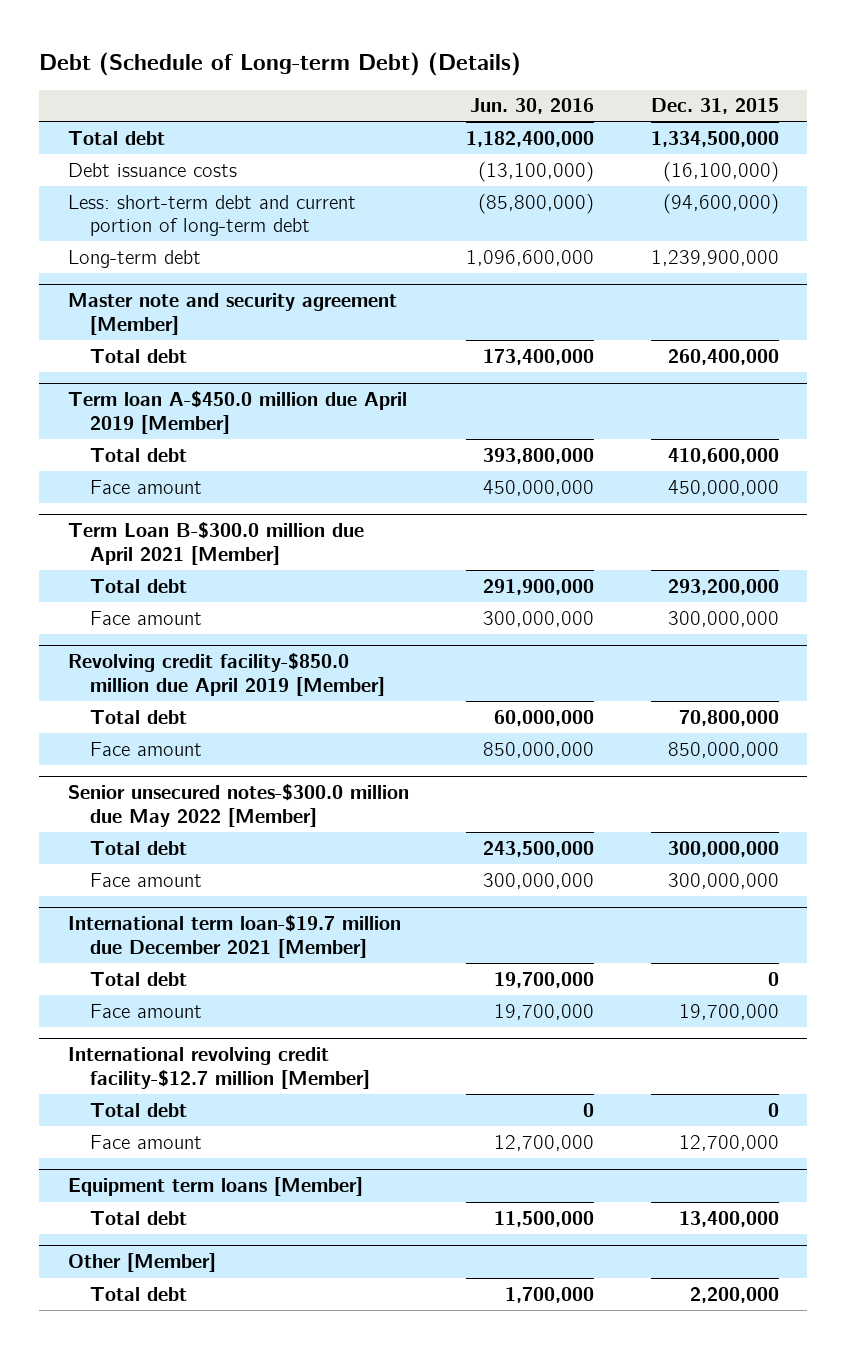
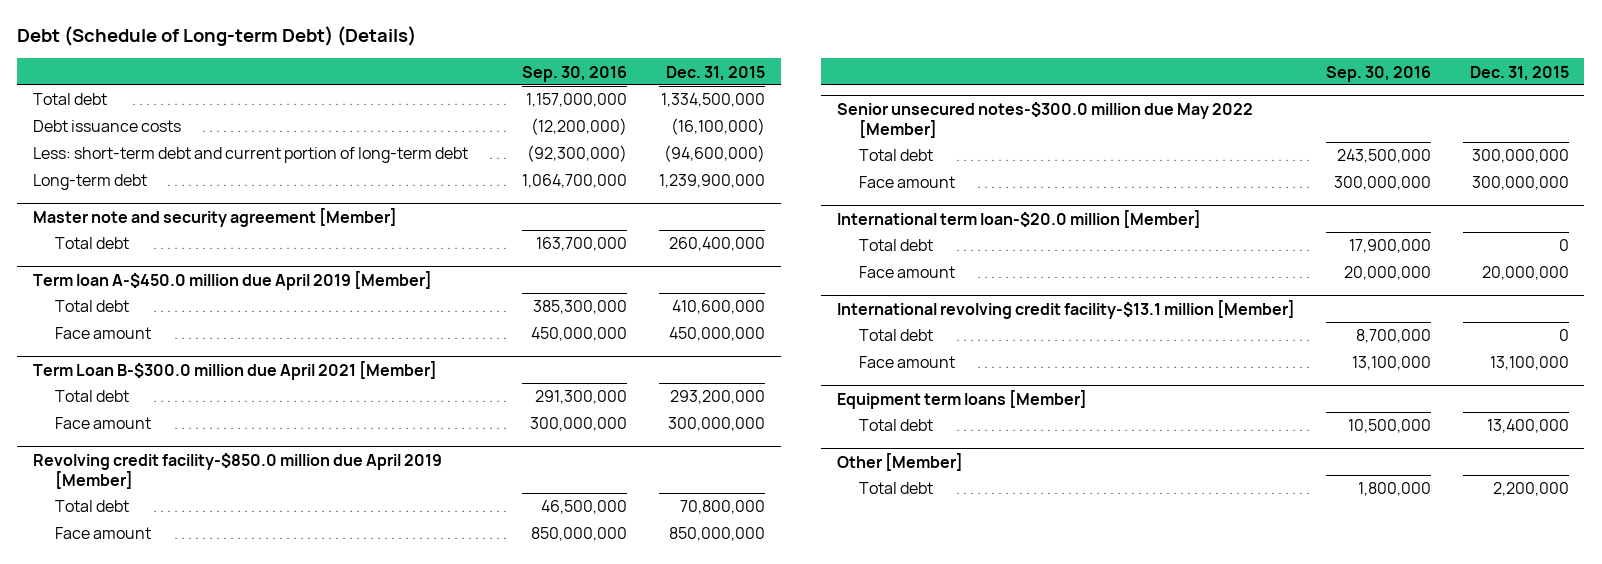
[469,98,594,115] Jun. 30, 2016 -> none
none -> [522,65,628,82] Sep. 30, 2016
[67,915,401,959] International term loan-$19.7 million due December 2021 [Member] -> [836,209,1201,228] International term loan-$20.0 million [Member]
[678,1003,779,1020] 19,700,000 -> [1481,266,1569,281] 20,000,000
[67,1047,371,1090] International revolving credit facility-$12.7 million [Member] -> [836,299,1295,319] International revolving credit facility-$13.1 million [Member]
[678,1134,779,1151] 12,700,000 -> [1489,356,1569,371] 13,100,000

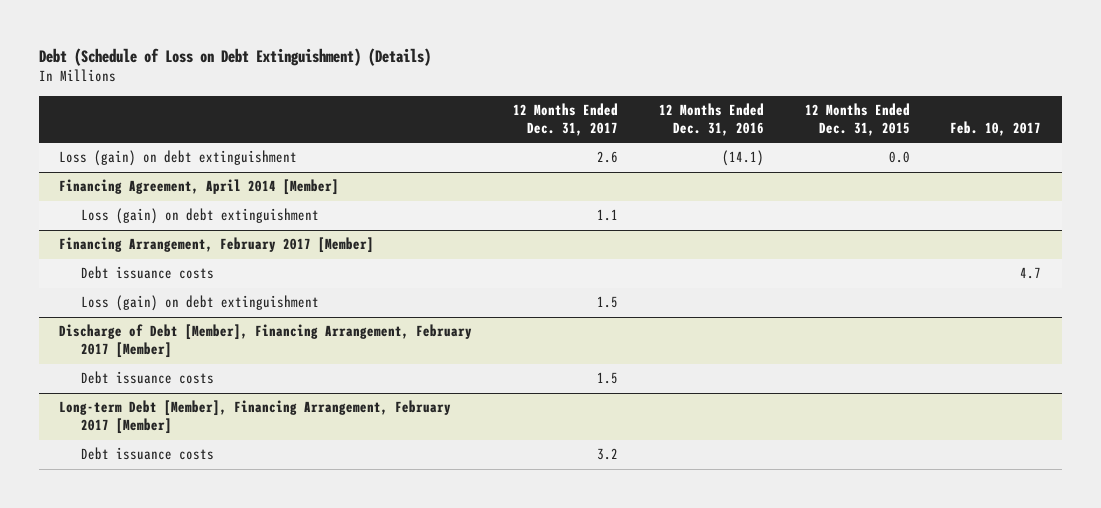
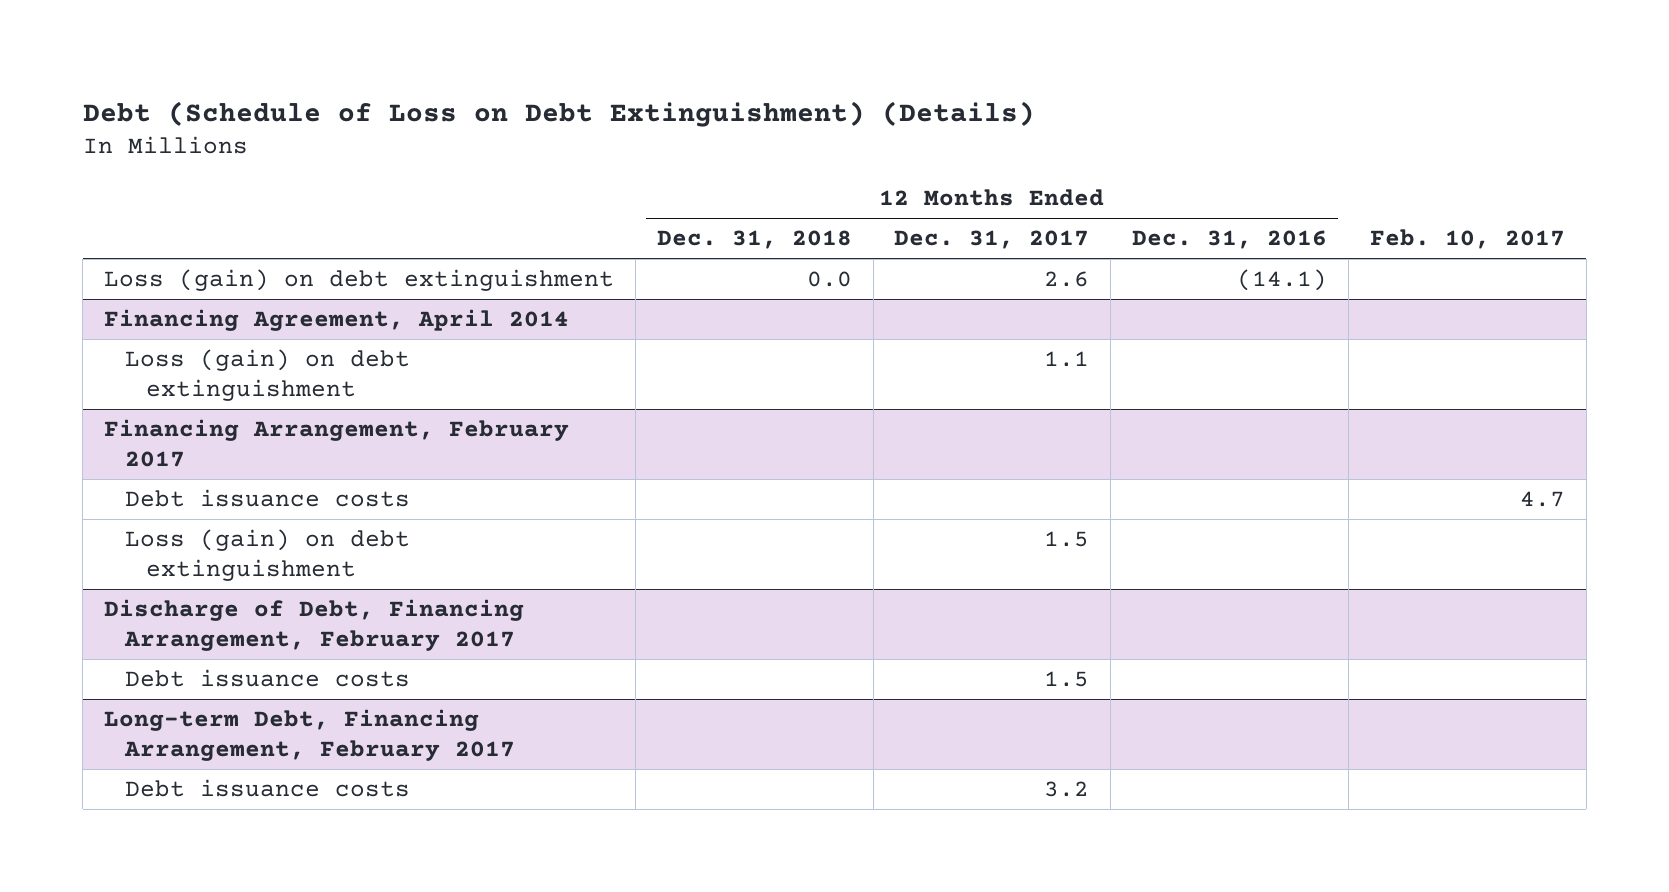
[804,102,910,137] 12 Months Ended Dec. 31, 2015 -> none
none -> [656,230,852,250] Dec. 31, 2018
[59,179,340,196] Financing Agreement, April 2014 [Member] -> [103,309,569,332] Financing Agreement, April 2014
[59,237,375,254] Financing Arrangement, February 2017 [Member] -> [103,419,569,467] Financing Arrangement, February 2017
[59,324,473,359] Discharge of Debt [Member], Financing Arrangement, February 2017 [Member] -> [103,599,524,651] Discharge of Debt, Financing Arrangement, February 2017
[59,400,452,435] Long-term Debt [Member], Financing Arrangement, February 2017 [Member] -> [103,709,516,761] Long-term Debt, Financing Arrangement, February 2017

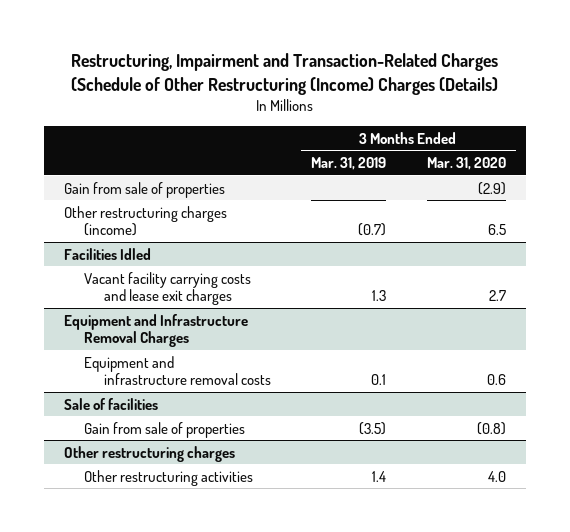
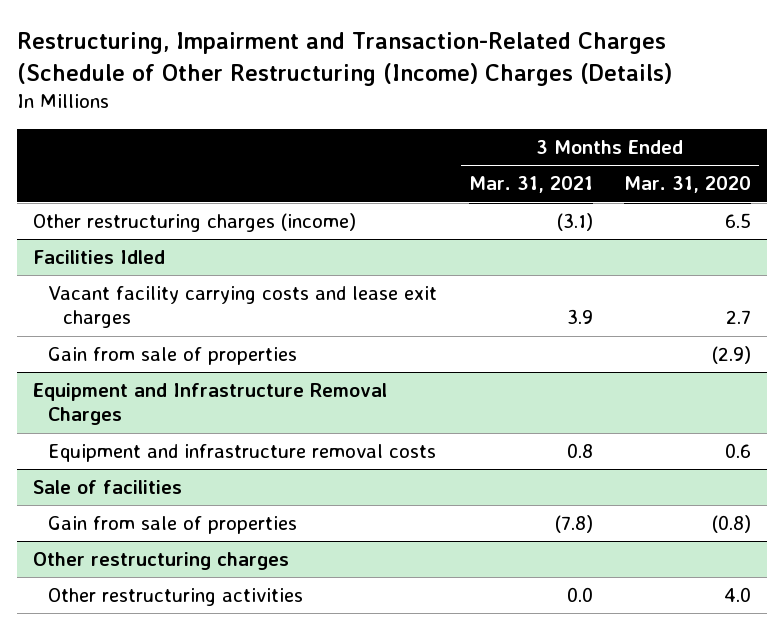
[311,157,387,171] Mar. 31, 2019 -> none
none -> [468,176,593,194] Mar. 31, 2021
[64,181,226,198] Gain from sale of properties -> none
none -> [48,347,298,366] Gain from sale of properties

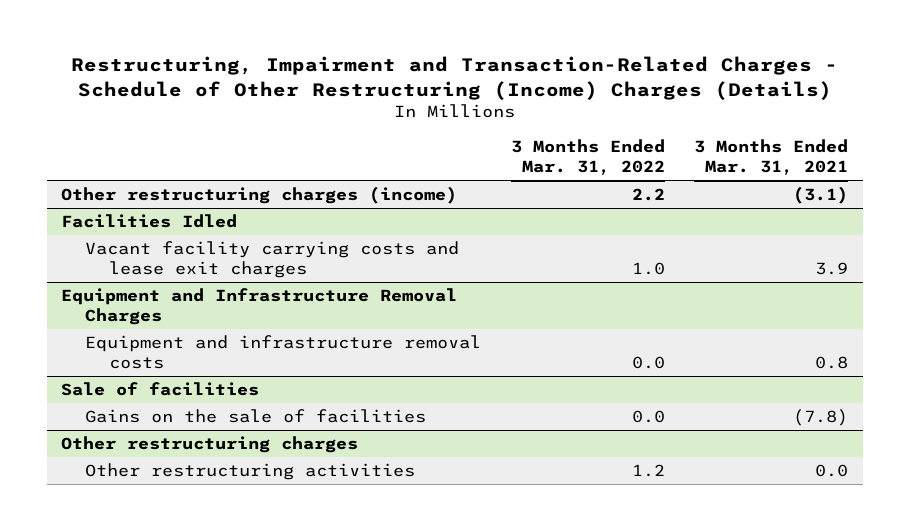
[17,32,673,86] Restructuring, Impairment and Transaction-Related Charges (Schedule of Other Restructuring (Income) Charges (Details) -> [70,56,838,100] Restructuring, Impairment and Transaction-Related Charges - Schedule of Other Restructuring (Income) Charges (Details)
[624,176,752,194] Mar. 31, 2020 -> none
none -> [510,139,665,176] 3 Months Ended Mar. 31, 2022
[48,347,298,366] Gain from sale of properties -> none
[48,516,298,535] Gain from sale of properties -> [85,409,427,424] Gains on the sale of facilities

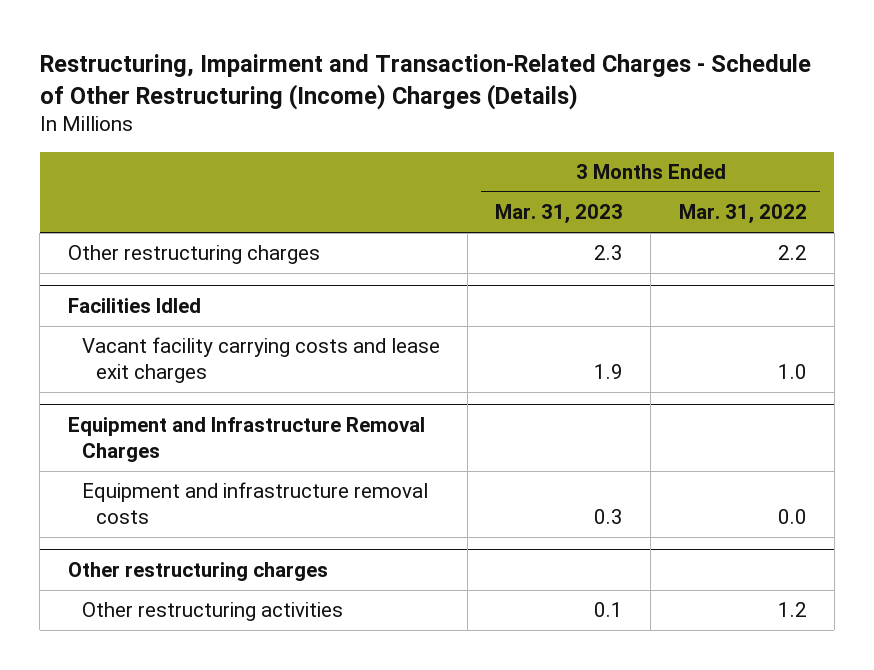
[693,139,848,176] 3 Months Ended Mar. 31, 2021 -> none
none -> [495,204,624,225] Mar. 31, 2023
[61,186,458,205] Other restructuring charges (income) -> [67,245,320,265] Other restructuring charges
[61,382,260,397] Sale of facilities -> none
[85,409,427,424] Gains on the sale of facilities -> none

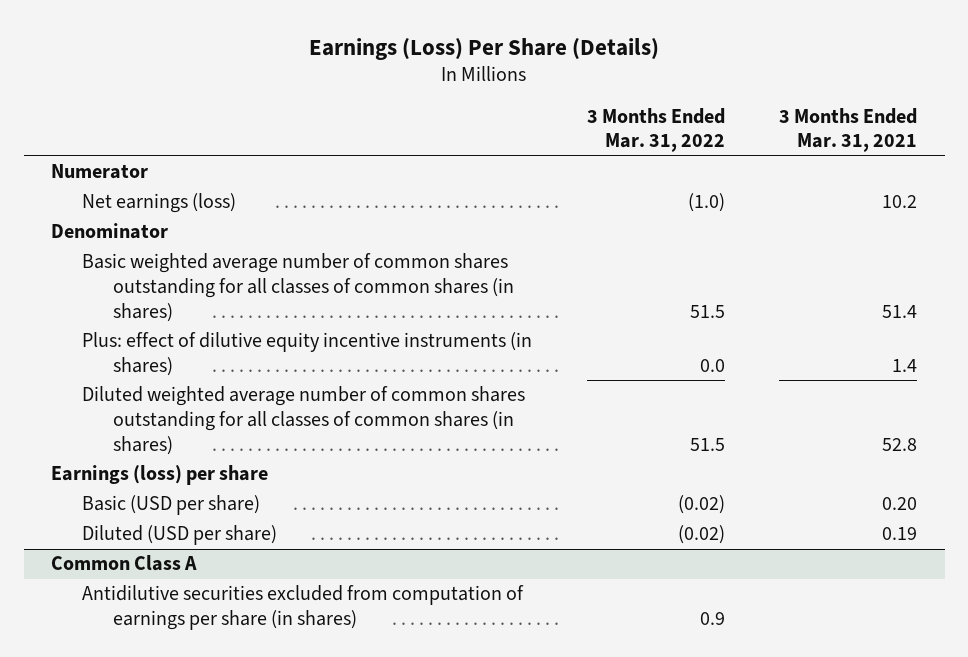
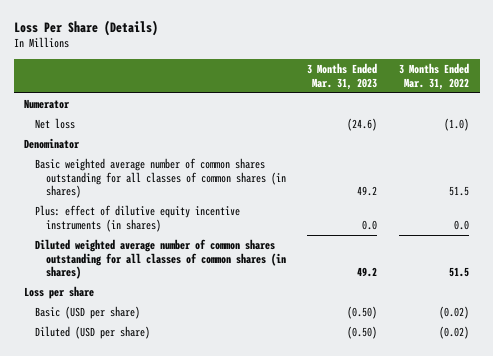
[309,37,660,60] Earnings (Loss) Per Share (Details) -> [13,19,158,36] Loss Per Share (Details)
[779,107,918,153] 3 Months Ended Mar. 31, 2021 -> none
none -> [307,63,378,90] 3 Months Ended Mar. 31, 2023
[82,193,237,214] Net earnings (loss) -> [35,118,76,130] Net loss
[51,465,269,486] Earnings (loss) per share -> [24,286,95,300] Loss per share
[51,555,198,572] Common Class A -> none
[82,585,525,631] Antidilutive securities excluded from computation of earnings per share (in shares) -> none

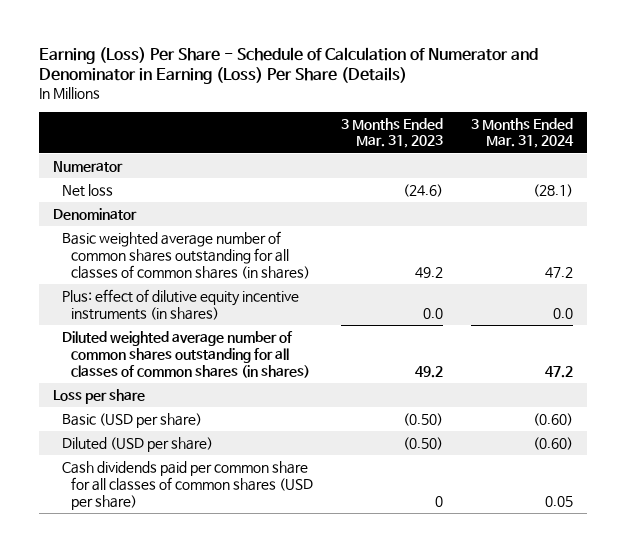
[13,19,158,36] Loss Per Share (Details) -> [38,46,538,85] Earning (Loss) Per Share - Schedule of Calculation of Numerator and Denominator in Earning (Loss) Per Share (Details)
[398,63,469,90] 3 Months Ended Mar. 31, 2022 -> none
none -> [470,117,574,149] 3 Months Ended Mar. 31, 2024
none -> [62,460,314,510] Cash dividends paid per common share for all classes of common shares (USD per share)

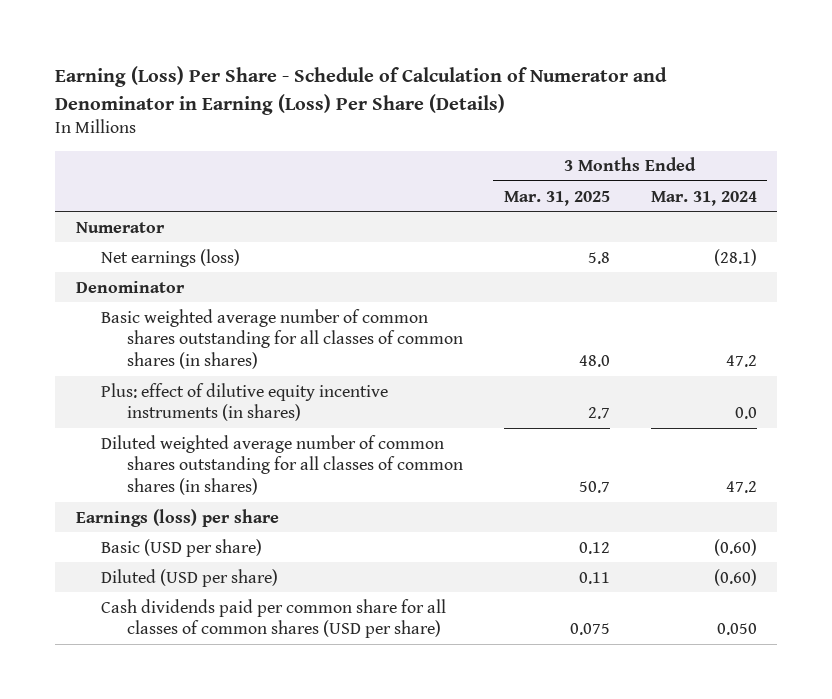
[341,117,444,149] 3 Months Ended Mar. 31, 2023 -> none
none -> [503,190,610,206] Mar. 31, 2025
[62,183,114,197] Net loss -> [101,248,241,267] Net earnings (loss)
[52,388,145,404] Loss per share -> [75,508,279,527] Earnings (loss) per share
[544,495,573,507] 0.05 -> [716,623,757,636] 0.050

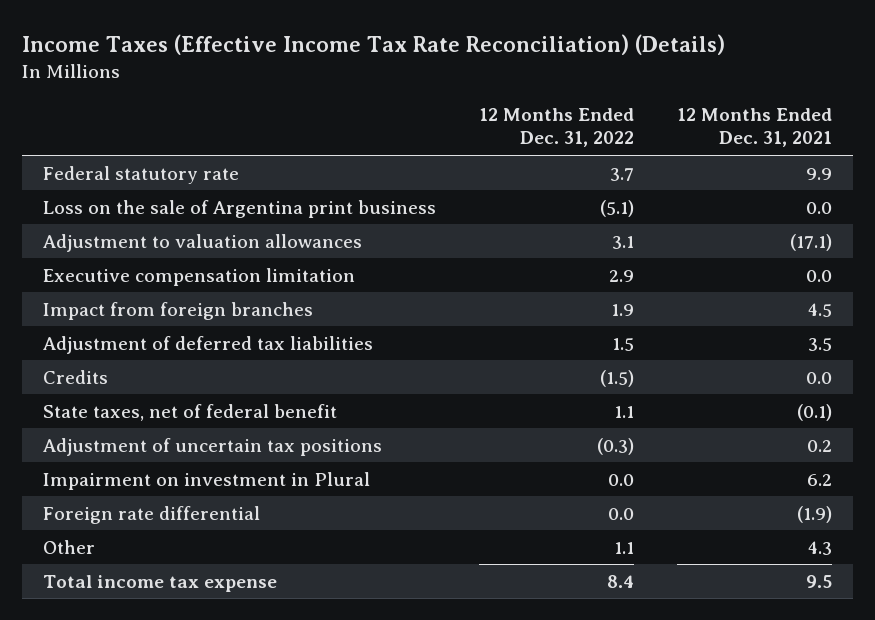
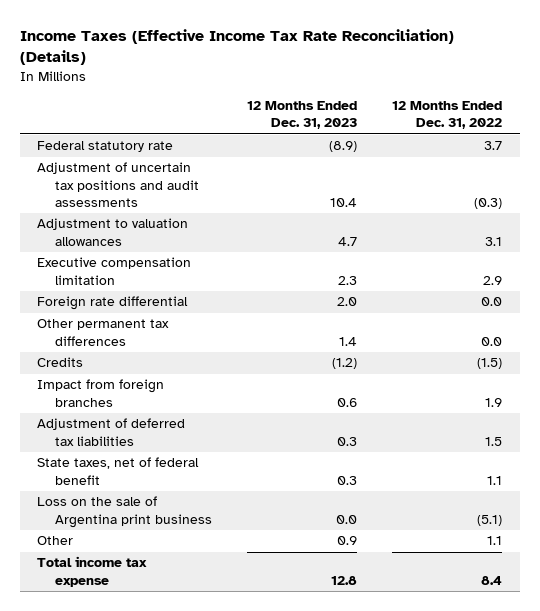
[676,107,832,148] 12 Months Ended Dec. 31, 2021 -> none
none -> [247,100,358,130] 12 Months Ended Dec. 31, 2023
none -> [37,162,199,208] Adjustment of uncertain tax positions and audit assessments
[43,505,261,524] Foreign rate differential -> [37,296,189,311] Foreign rate differential
none -> [37,319,170,346] Other permanent tax differences
[43,369,109,384] Credits -> [37,357,84,368] Credits
[43,437,383,456] Adjustment of uncertain tax positions -> none
[43,471,371,490] Impairment on investment in Plural -> none
[43,199,437,218] Loss on the sale of Argentina print business -> [37,496,212,528] Loss on the sale of Argentina print business

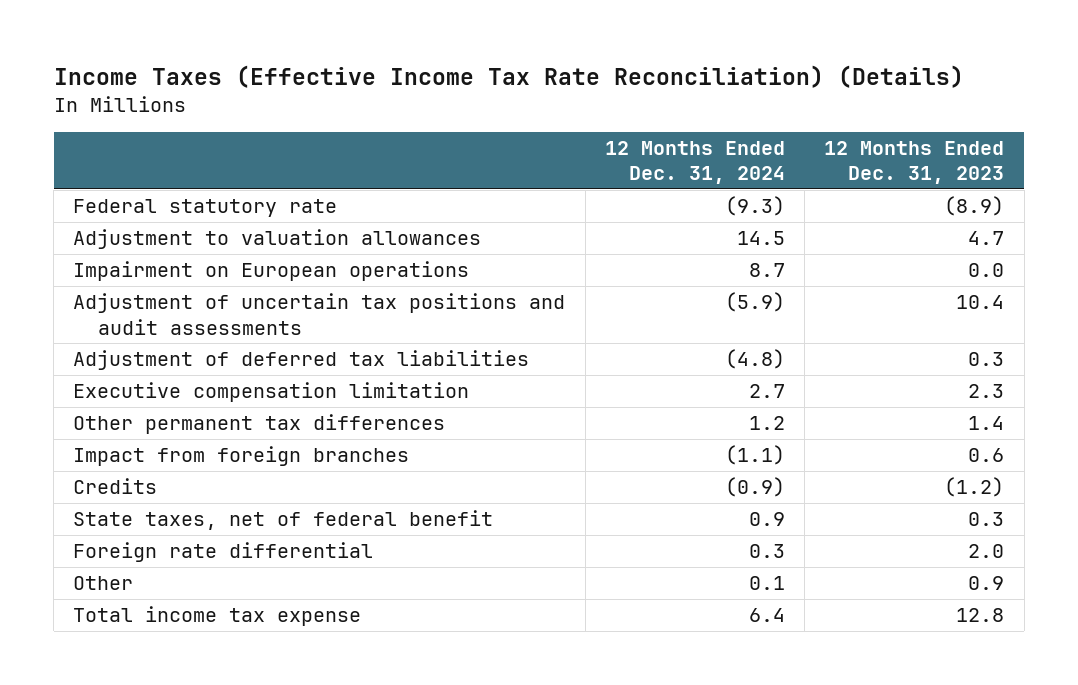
[392,100,503,130] 12 Months Ended Dec. 31, 2022 -> none
none -> [604,140,785,185] 12 Months Ended Dec. 31, 2024
none -> [73,261,470,282] Impairment on European operations
[37,162,199,208] Adjustment of uncertain tax positions and audit assessments -> [73,293,566,335] Adjustment of uncertain tax positions and audit assessments
[37,418,186,446] Adjustment of deferred tax liabilities -> [73,350,530,371] Adjustment of deferred tax liabilities
[37,357,84,368] Credits -> [73,478,158,495] Credits
[37,496,212,528] Loss on the sale of Argentina print business -> none
[37,296,189,311] Foreign rate differential -> [73,542,374,563] Foreign rate differential

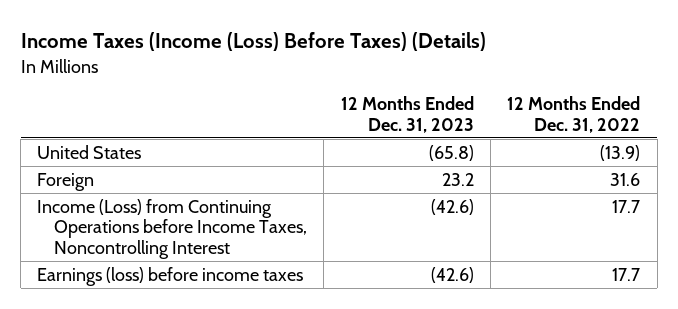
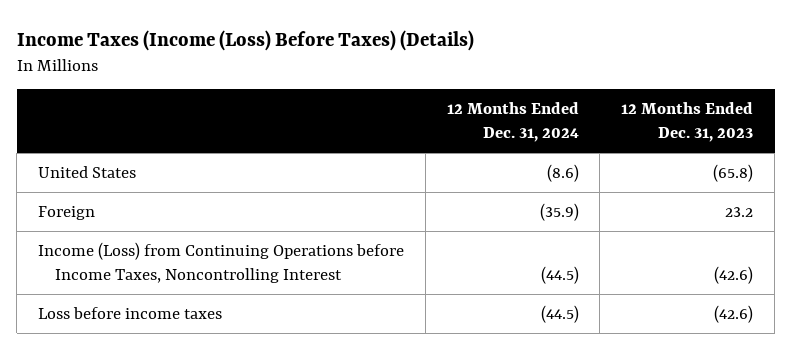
[507,96,641,133] 12 Months Ended Dec. 31, 2022 -> none
none -> [446,101,579,143] 12 Months Ended Dec. 31, 2024
[37,266,304,286] Earnings (loss) before income taxes -> [38,306,223,319] Loss before income taxes

